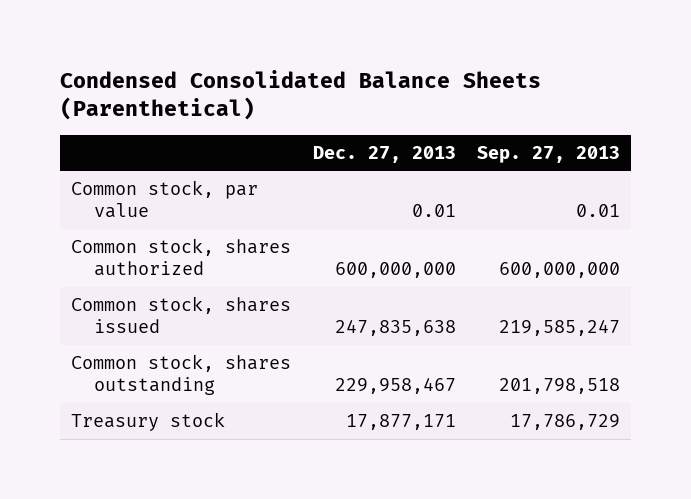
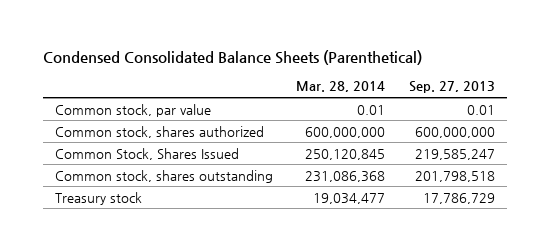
[312,145,456,163] Dec. 27, 2013 -> none
none -> [296,81,386,93] Mar. 28, 2014
[70,296,291,334] Common stock, shares issued -> [54,147,239,160] Common Stock, Shares Issued

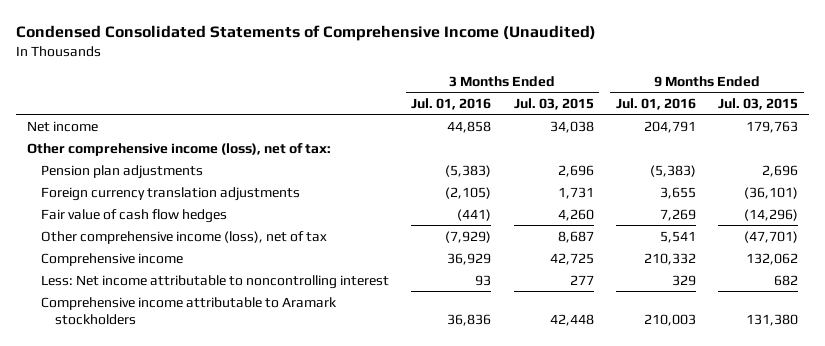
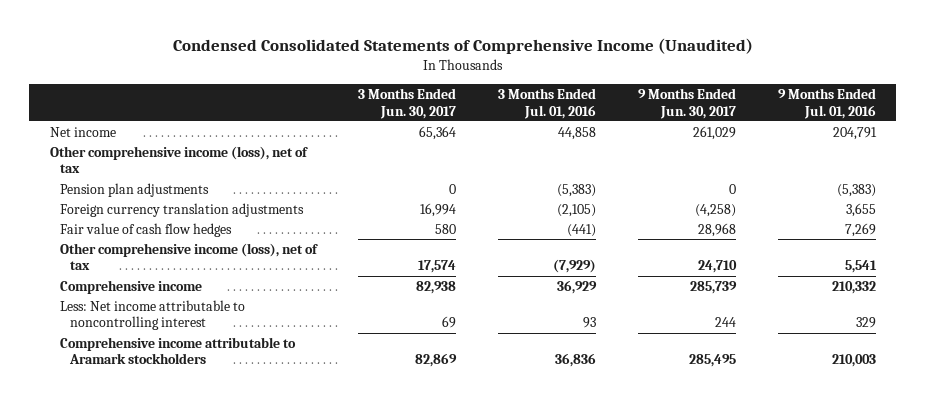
[513,97,594,110] Jul. 03, 2015 -> none
[718,97,799,110] Jul. 03, 2015 -> none
none -> [358,88,457,119] 3 Months Ended Jun. 30, 2017
none -> [637,88,736,119] 9 Months Ended Jun. 30, 2017
[26,142,331,156] Other comprehensive income (loss), net of tax: -> [49,145,308,174] Other comprehensive income (loss), net of tax

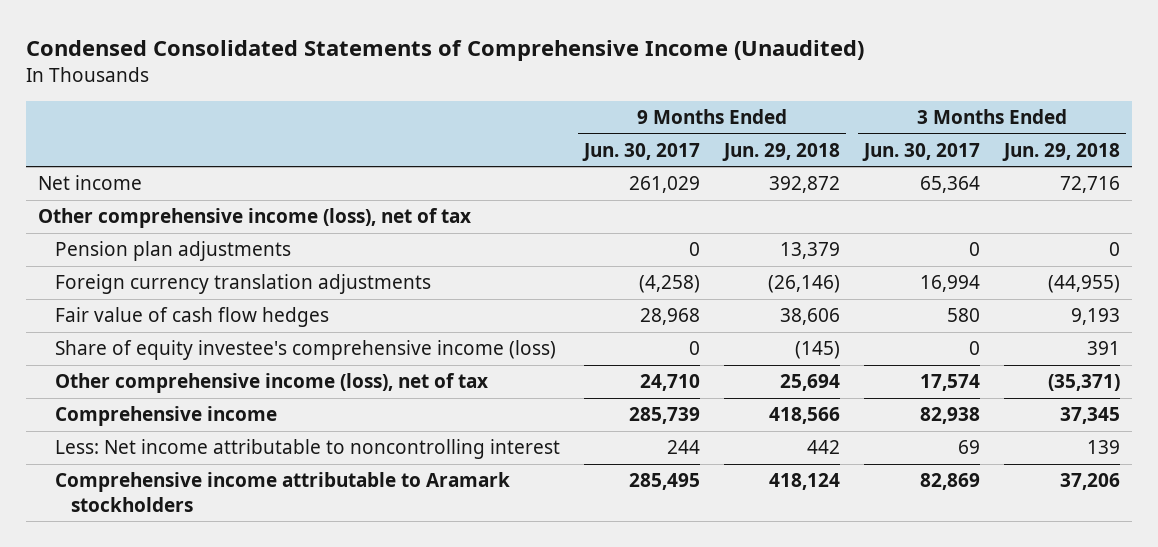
[498,88,597,119] 3 Months Ended Jul. 01, 2016 -> none
[777,88,876,119] 9 Months Ended Jul. 01, 2016 -> none
none -> [721,142,840,161] Jun. 29, 2018
none -> [1001,142,1120,161] Jun. 29, 2018
none -> [54,340,556,361] Share of equity investee's comprehensive income (loss)

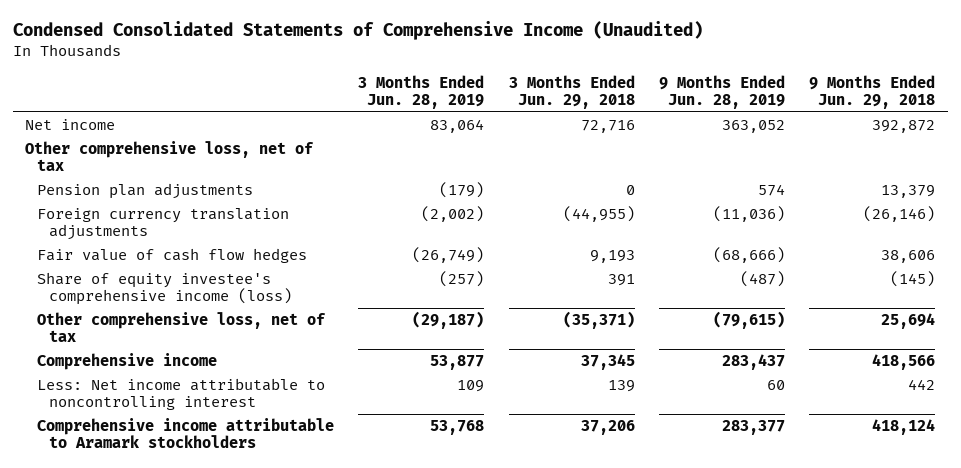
[581,142,700,161] Jun. 30, 2017 -> none
[861,142,980,161] Jun. 30, 2017 -> none
none -> [358,74,485,110] 3 Months Ended Jun. 28, 2019
none -> [659,74,786,110] 9 Months Ended Jun. 28, 2019
[38,208,472,229] Other comprehensive income (loss), net of tax -> [25,141,315,172] Other comprehensive loss, net of tax
[54,373,488,394] Other comprehensive income (loss), net of tax -> [36,312,326,343] Other comprehensive loss, net of tax

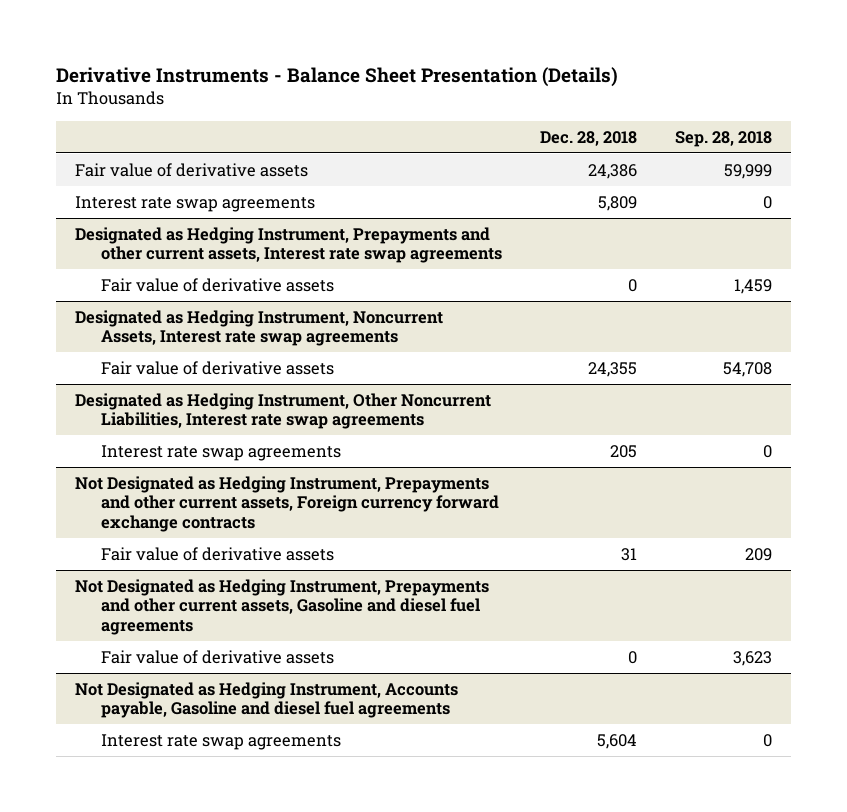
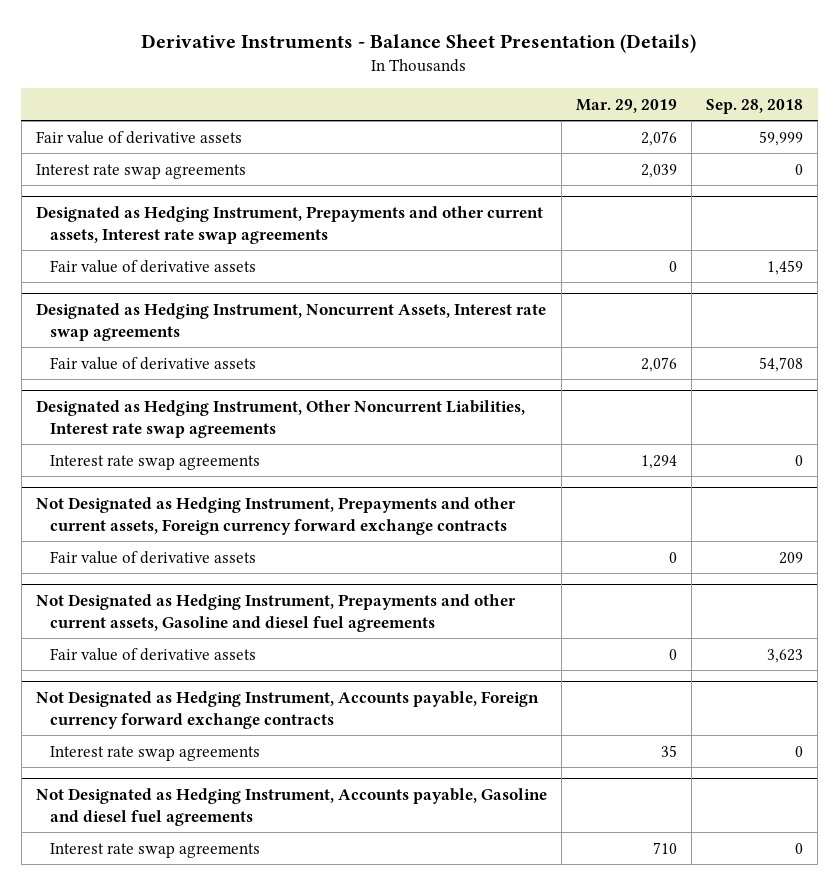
[540,130,638,146] Dec. 28, 2018 -> none
none -> [575,98,677,113] Mar. 29, 2019
none -> [35,690,539,729] Not Designated as Hedging Instrument, Accounts payable, Foreign currency forward exchange contracts
none -> [49,745,260,761] Interest rate swap agreements

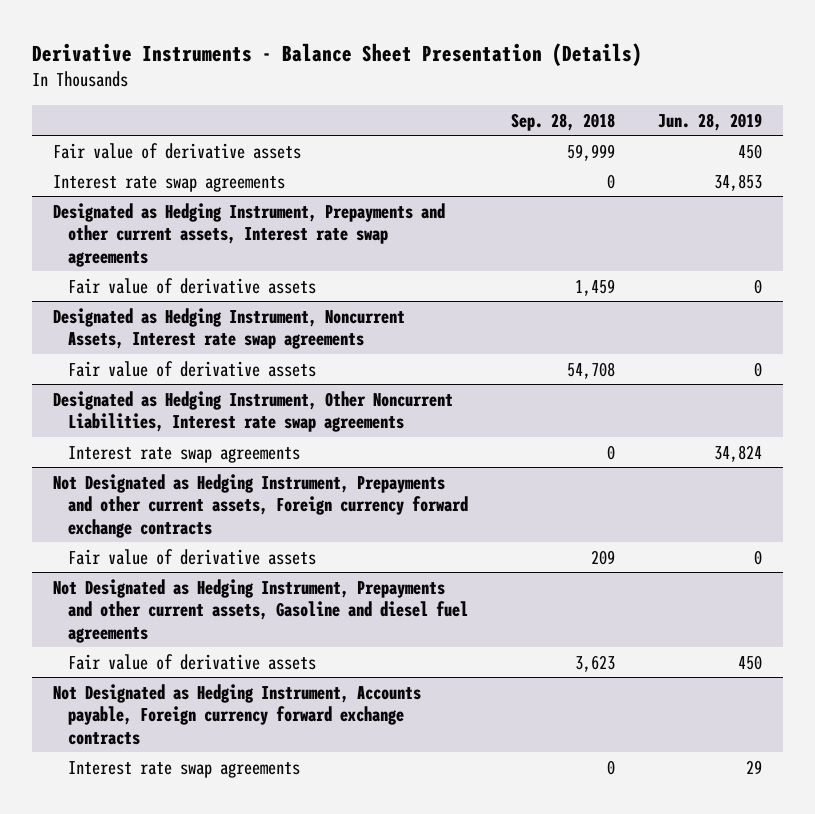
[575,98,677,113] Mar. 29, 2019 -> none
none -> [657,112,762,131] Jun. 28, 2019
[35,787,547,826] Not Designated as Hedging Instrument, Accounts payable, Gasoline and diesel fuel agreements -> none
[49,842,260,858] Interest rate swap agreements -> none

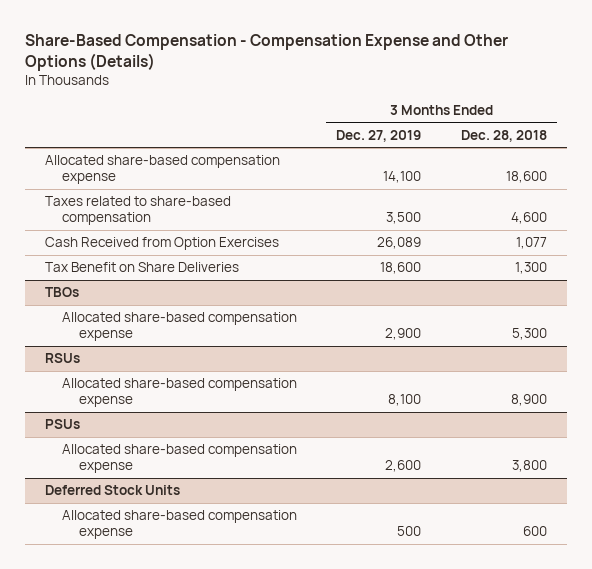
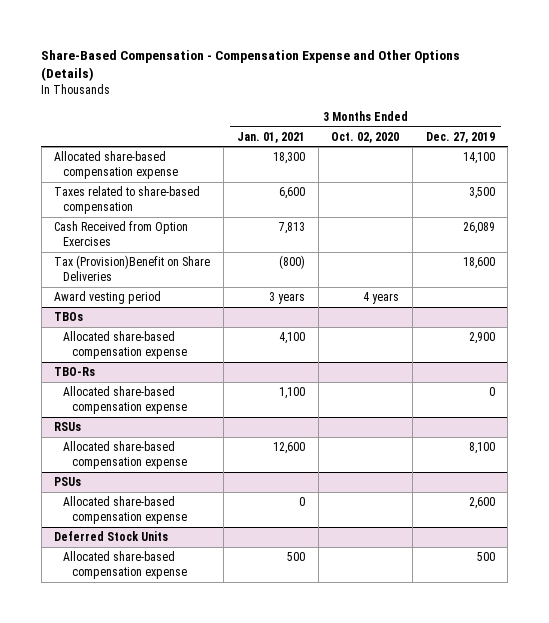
[460,129,547,142] Dec. 28, 2018 -> none
none -> [236,131,305,143] Jan. 01, 2021
none -> [331,131,400,143] Oct. 02, 2020
[44,262,239,273] Tax Benefit on Share Deliveries -> [54,255,211,281] Tax (Provision)Benefit on Share Deliveries
none -> [54,291,162,305] Award vesting period
none -> [54,367,96,377] TBO-Rs
none -> [63,386,187,414] Allocated share-based compensation expense

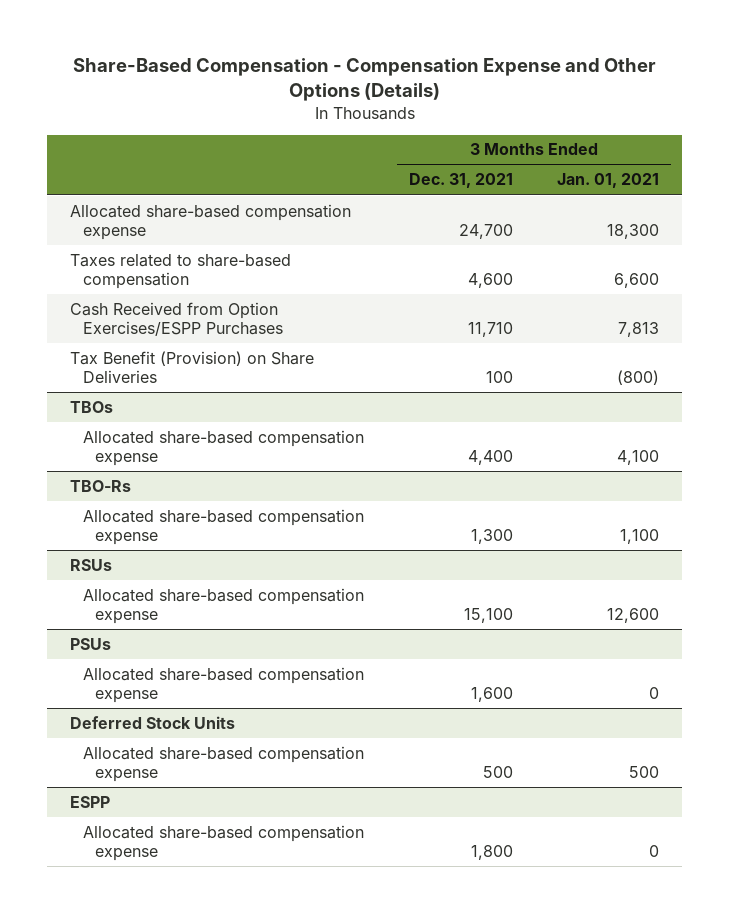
[331,131,400,143] Oct. 02, 2020 -> none
[425,131,495,143] Dec. 27, 2019 -> none
none -> [408,173,513,189] Dec. 31, 2021
[54,291,162,305] Award vesting period -> none
[54,221,189,246] Cash Received from Option Exercises -> [69,301,283,336] Cash Received from Option Exercises/ESPP Purchases
[54,255,211,281] Tax (Provision)Benefit on Share Deliveries -> [69,350,314,383] Tax Benefit (Provision) on Share Deliveries
none -> [69,795,110,808] ESPP
none -> [82,824,364,861] Allocated share-based compensation expense

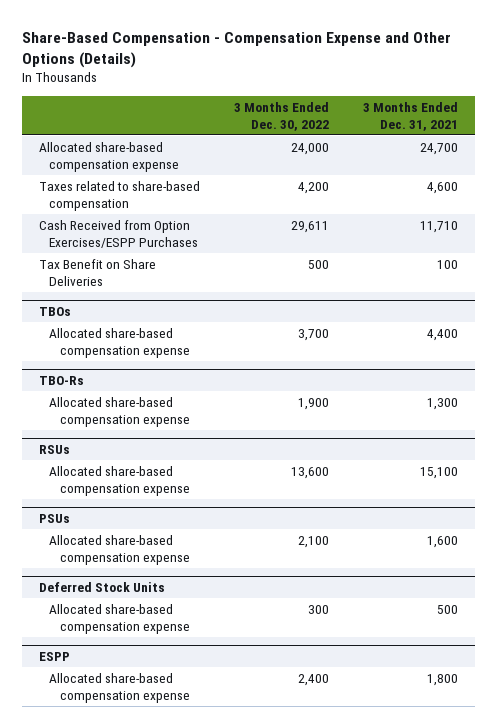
[557,173,660,189] Jan. 01, 2021 -> none
none -> [233,101,329,131] 3 Months Ended Dec. 30, 2022
[69,350,314,383] Tax Benefit (Provision) on Share Deliveries -> [38,258,156,286] Tax Benefit on Share Deliveries

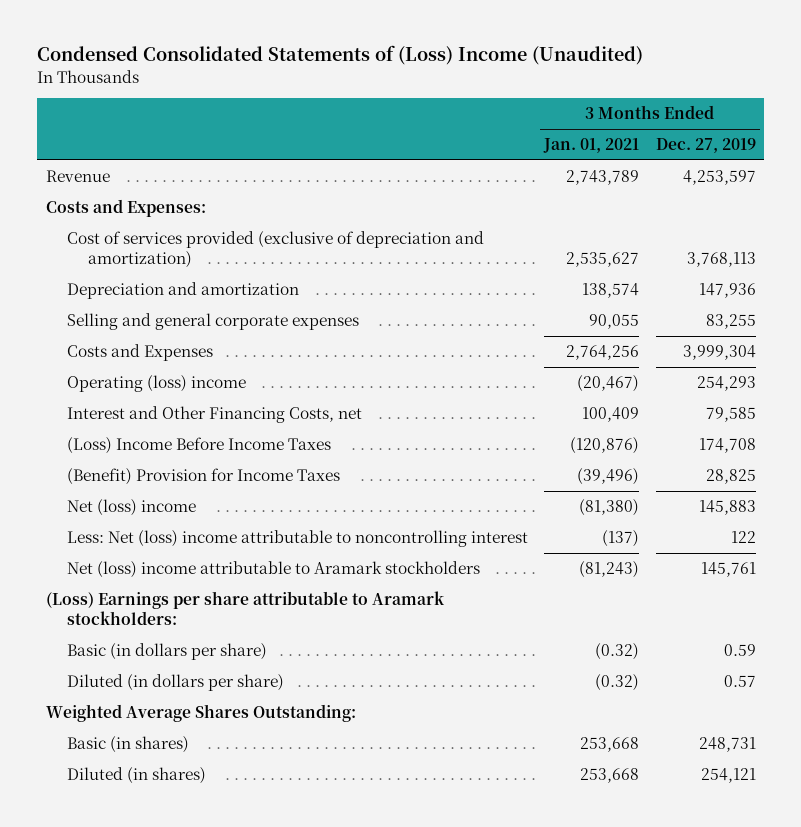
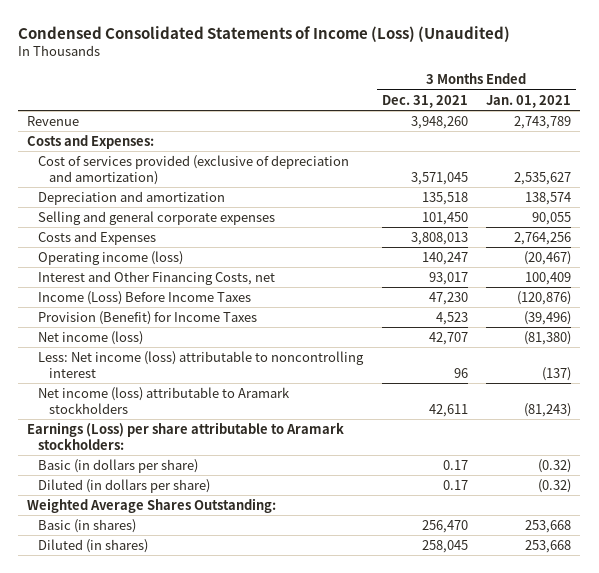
[37,45,644,66] Condensed Consolidated Statements of (Loss) Income (Unaudited) -> [18,25,511,42] Condensed Consolidated Statements of Income (Loss) (Unaudited)
[655,138,756,154] Dec. 27, 2019 -> none
none -> [381,94,468,108] Dec. 31, 2021
[66,375,246,393] Operating (loss) income -> [38,251,184,266] Operating income (loss)
[66,437,331,455] (Loss) Income Before Income Taxes -> [38,291,252,306] Income (Loss) Before Income Taxes
[66,468,340,486] (Benefit) Provision for Income Taxes -> [38,311,258,326] Provision (Benefit) for Income Taxes
[66,499,196,517] Net (loss) income -> [38,331,144,346] Net income (loss)
[66,530,528,548] Less: Net (loss) income attributable to noncontrolling interest -> [38,351,365,378] Less: Net income (loss) attributable to noncontrolling interest
[66,561,480,579] Net (loss) income attributable to Aramark stockholders -> [38,387,291,414] Net income (loss) attributable to Aramark stockholders
[45,591,445,625] (Loss) Earnings per share attributable to Aramark stockholders: -> [27,422,345,450] Earnings (Loss) per share attributable to Aramark stockholders:

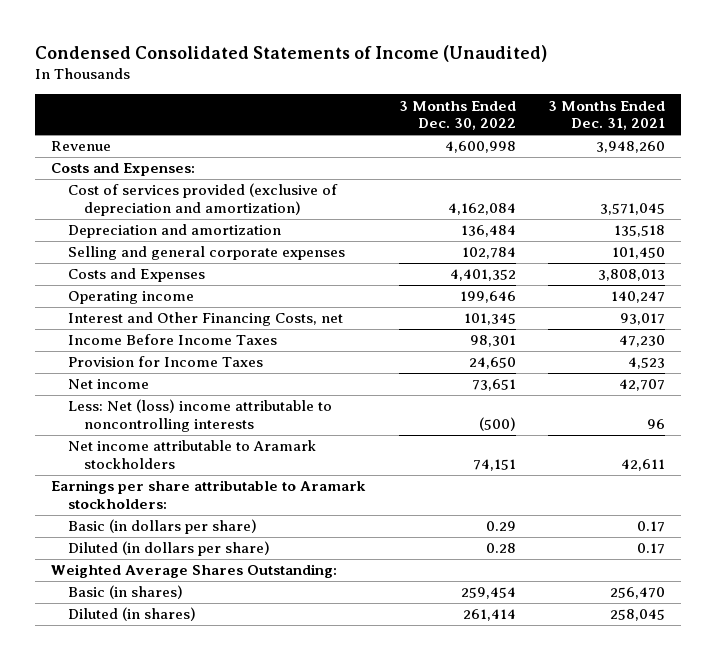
[18,25,511,42] Condensed Consolidated Statements of Income (Loss) (Unaudited) -> [35,44,548,62] Condensed Consolidated Statements of Income (Unaudited)
[486,94,572,108] Jan. 01, 2021 -> none
none -> [398,100,516,131] 3 Months Ended Dec. 30, 2022
[38,251,184,266] Operating income (loss) -> [67,291,194,305] Operating income
[38,291,252,306] Income (Loss) Before Income Taxes -> [67,334,277,346] Income Before Income Taxes
[38,311,258,326] Provision (Benefit) for Income Taxes -> [67,356,263,368] Provision for Income Taxes
[38,331,144,346] Net income (loss) -> [67,379,149,390] Net income
[38,351,365,378] Less: Net income (loss) attributable to noncontrolling interest -> [67,399,332,433] Less: Net (loss) income attributable to noncontrolling interests
[38,387,291,414] Net income (loss) attributable to Aramark stockholders -> [67,440,316,470] Net income attributable to Aramark stockholders
[27,422,345,450] Earnings (Loss) per share attributable to Aramark stockholders: -> [51,480,367,510] Earnings per share attributable to Aramark stockholders:

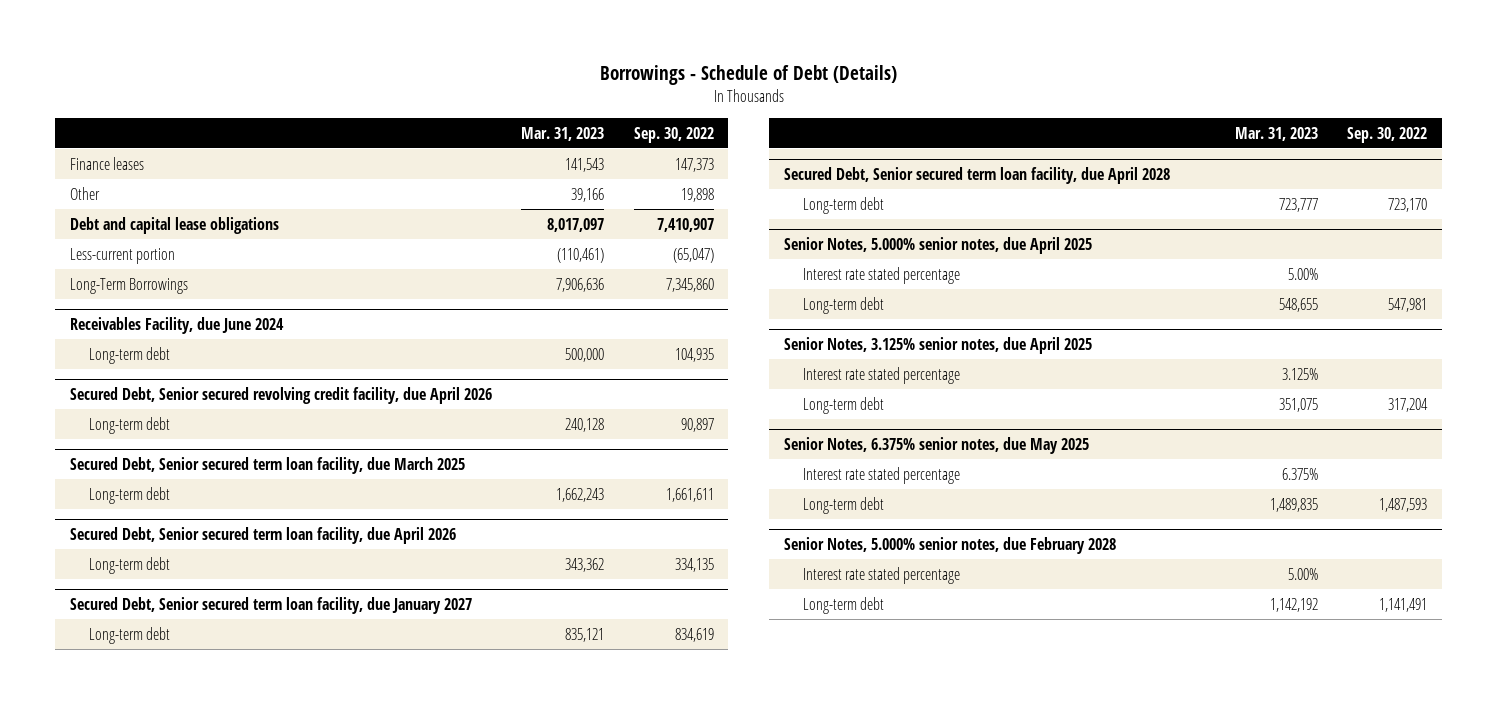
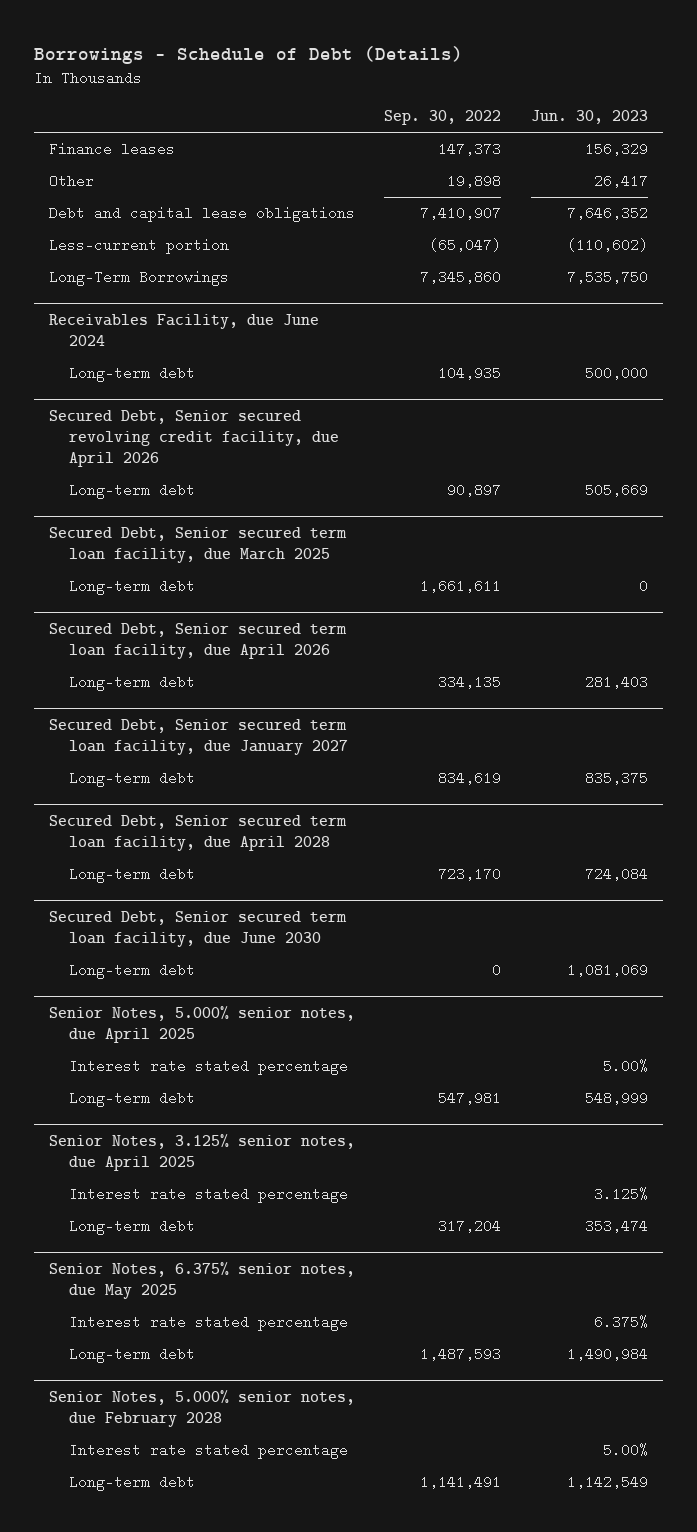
[521,126,605,141] Mar. 31, 2023 -> none
none -> [531,110,649,125] Jun. 30, 2023
none -> [48,910,347,948] Secured Debt, Senior secured term loan facility, due June 2030
none -> [68,963,195,980] Long-term debt

